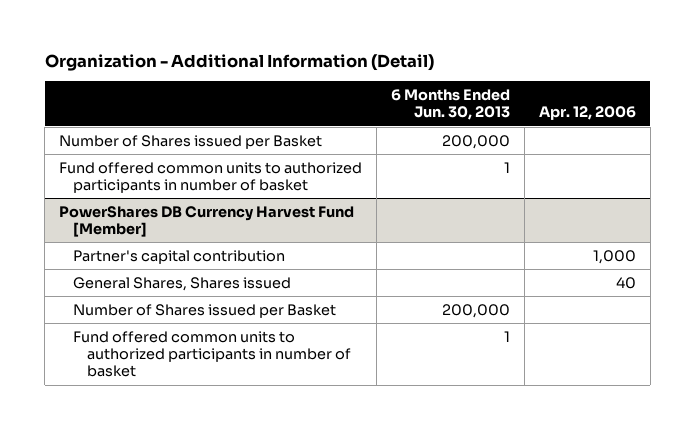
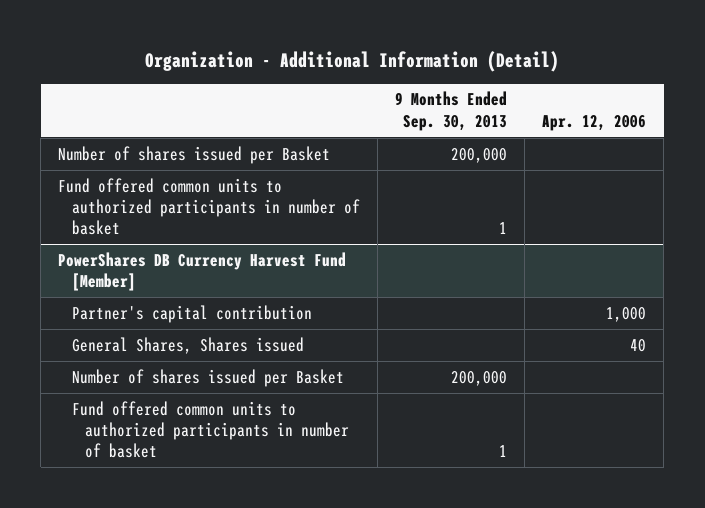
[391,89,511,121] 6 Months Ended Jun. 30, 2013 -> none
none -> [394,91,507,131] 9 Months Ended Sep. 30, 2013
[59,134,323,149] Number of Shares issued per Basket -> [58,145,331,164] Number of shares issued per Basket
[73,303,337,318] Number of Shares issued per Basket -> [71,368,344,387] Number of shares issued per Basket

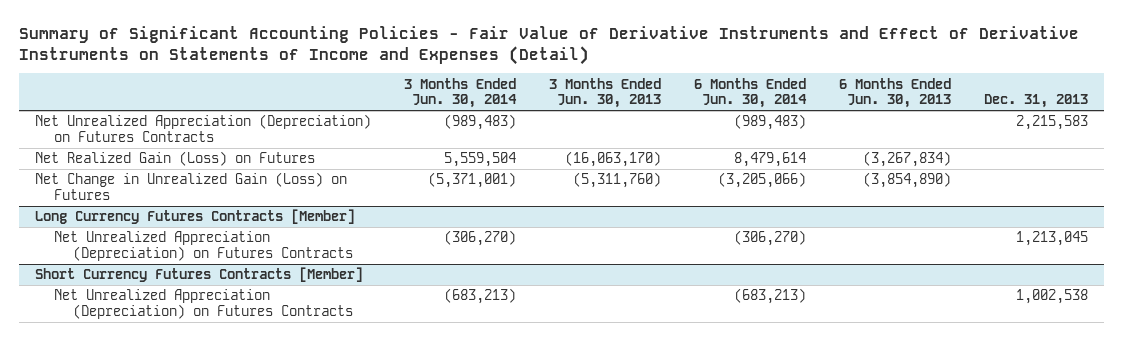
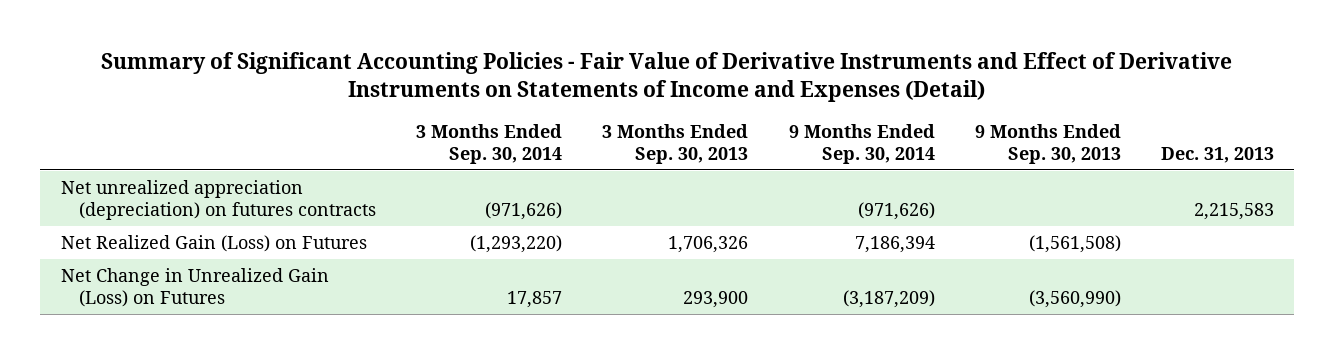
[404,77,518,109] 3 Months Ended Jun. 30, 2014 -> none
[548,77,661,109] 3 Months Ended Jun. 30, 2013 -> none
[693,77,807,109] 6 Months Ended Jun. 30, 2014 -> none
[838,77,951,109] 6 Months Ended Jun. 30, 2013 -> none
none -> [416,123,563,165] 3 Months Ended Sep. 30, 2014
none -> [602,123,749,165] 3 Months Ended Sep. 30, 2013
none -> [788,123,935,165] 9 Months Ended Sep. 30, 2014
none -> [974,123,1121,165] 9 Months Ended Sep. 30, 2013
[35,114,372,142] Net Unrealized Appreciation (Depreciation) on Futures Contracts -> [60,179,377,221] Net unrealized appreciation (depreciation) on futures contracts
[35,209,356,225] Long Currency Futures Contracts [Member] -> none
[54,231,353,261] Net Unrealized Appreciation (Depreciation) on Futures Contracts -> none
[35,267,364,283] Short Currency Futures Contracts [Member] -> none
[54,289,353,319] Net Unrealized Appreciation (Depreciation) on Futures Contracts -> none

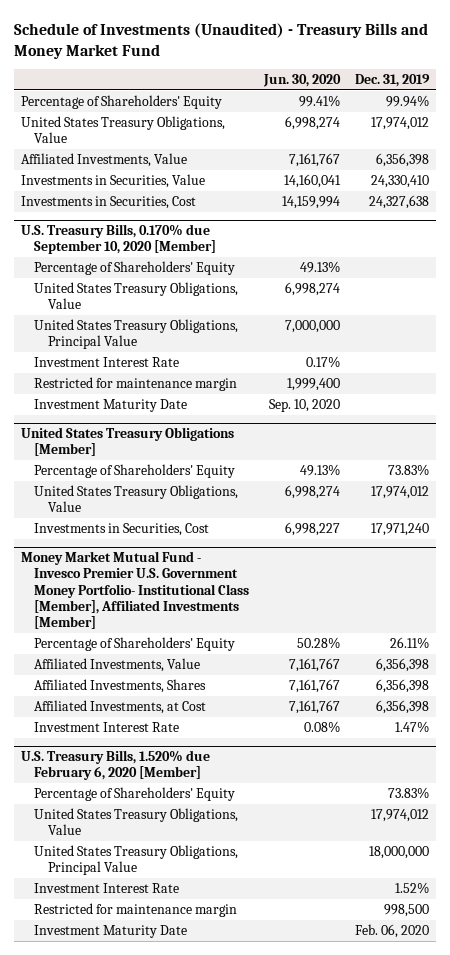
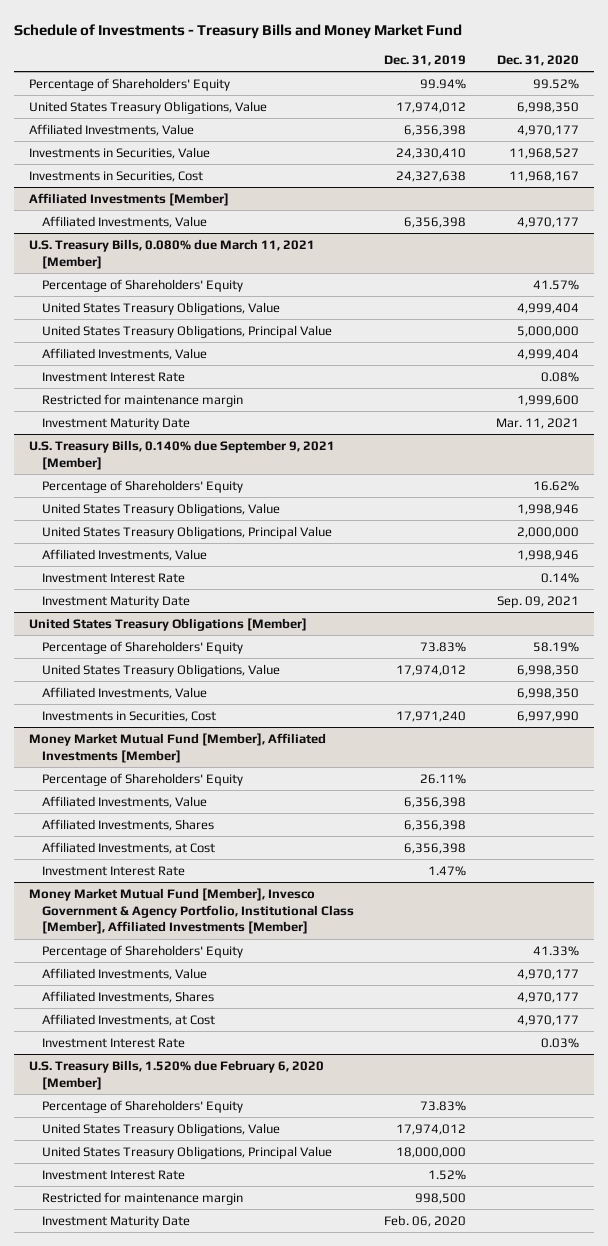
[14,22,429,59] Schedule of Investments (Unaudited) - Treasury Bills and Money Market Fund -> [14,23,463,39] Schedule of Investments - Treasury Bills and Money Market Fund
[263,73,342,87] Jun. 30, 2020 -> none
none -> [496,54,579,66] Dec. 31, 2020
[21,224,217,255] U.S. Treasury Bills, 0.170% due September 10, 2020 [Member] -> none
[34,261,236,276] Percentage of Shareholders' Equity -> none
[34,282,239,310] United States Treasury Obligations, Value -> none
[34,319,239,350] United States Treasury Obligations, Principal Value -> none
[34,357,180,368] Investment Interest Rate -> none
[34,377,238,392] Restricted for maintenance margin -> none
[34,399,188,413] Investment Maturity Date -> none
none -> [29,192,230,206] Affiliated Investments [Member]
none -> [42,215,208,228] Affiliated Investments, Value
none -> [29,238,316,269] U.S. Treasury Bills, 0.080% due March 11, 2021 [Member]
none -> [42,278,244,292] Percentage of Shareholders' Equity
none -> [42,301,281,315] United States Treasury Obligations, Value
none -> [42,324,333,338] United States Treasury Obligations, Principal Value
none -> [42,347,208,360] Affiliated Investments, Value
none -> [42,371,186,382] Investment Interest Rate
none -> [42,393,244,407] Restricted for maintenance margin
none -> [42,417,191,430] Investment Maturity Date
none -> [29,439,336,470] U.S. Treasury Bills, 0.140% due September 9, 2021 [Member]
none -> [42,479,244,493] Percentage of Shareholders' Equity
none -> [42,502,281,516] United States Treasury Obligations, Value
none -> [42,525,333,539] United States Treasury Obligations, Principal Value
none -> [42,548,208,561] Affiliated Investments, Value
none -> [42,572,186,583] Investment Interest Rate
none -> [42,595,191,608] Investment Maturity Date
none -> [42,686,208,699] Affiliated Investments, Value
[21,551,250,629] Money Market Mutual Fund - Invesco Premier U.S. Government Money Portfolio- Institutional Class [Member], Affiliated Investments [Member] -> [29,732,327,763] Money Market Mutual Fund [Member], Affiliated Investments [Member]
none -> [29,887,355,935] Money Market Mutual Fund [Member], Invesco Government & Agency Portfolio, Institutional Class [Member], Affiliated Investments [Member]
none -> [42,944,244,958] Percentage of Shareholders' Equity
none -> [42,967,208,980] Affiliated Investments, Value
none -> [42,990,215,1003] Affiliated Investments, Shares
none -> [42,1013,216,1026] Affiliated Investments, at Cost
none -> [42,1037,186,1048] Investment Interest Rate

